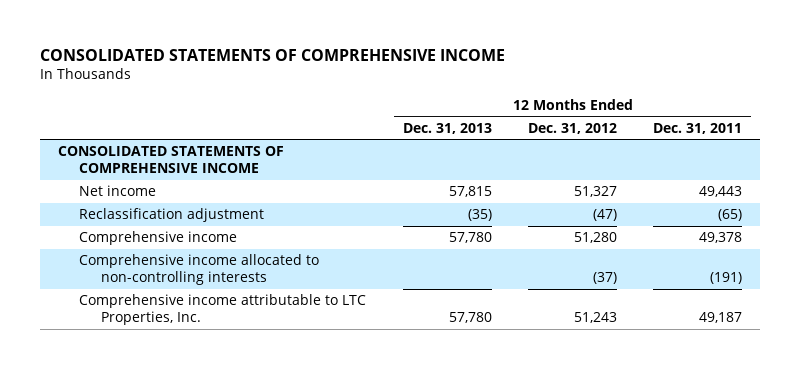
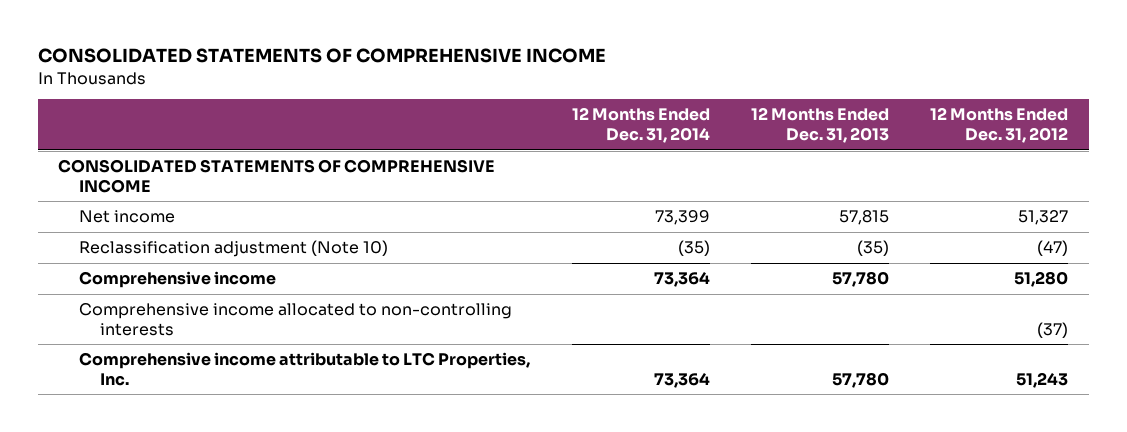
[653,122,743,134] Dec. 31, 2011 -> none
none -> [571,107,710,143] 12 Months Ended Dec. 31, 2014
[79,208,265,223] Reclassification adjustment -> [79,240,389,258] Reclassification adjustment (Note 10)

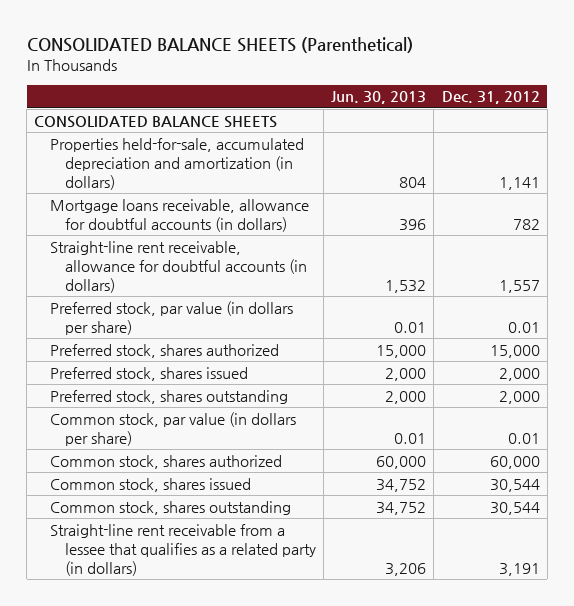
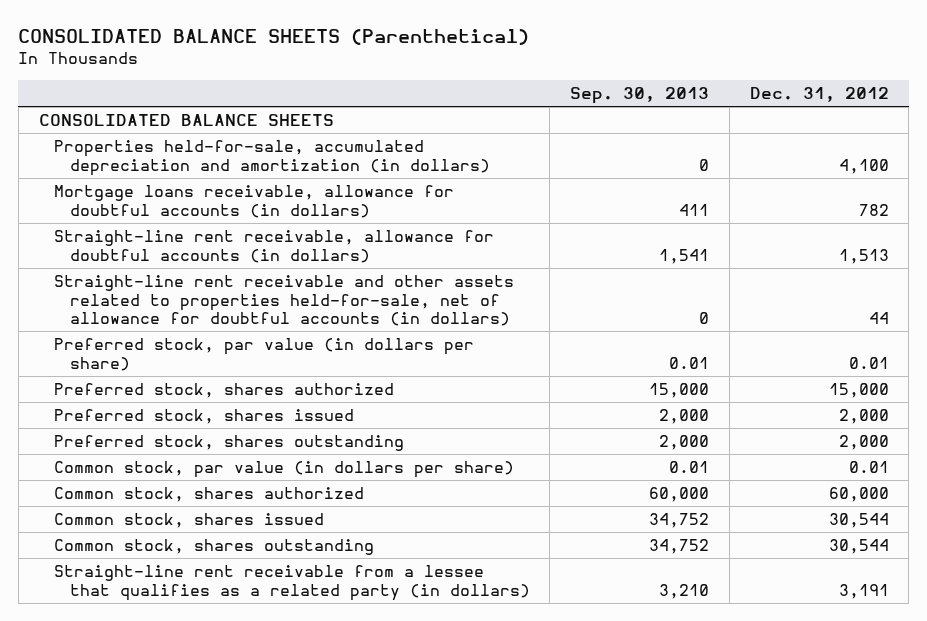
[331,91,427,105] Jun. 30, 2013 -> none
none -> [570,87,710,105] Sep. 30, 2013
[498,176,540,190] 1,141 -> [838,158,889,174] 4,100
[498,279,540,293] 1,557 -> [838,248,889,264] 1,513
none -> [54,275,515,327] Straight-line rent receivable and other assets related to properties held-for-sale, net of allowance for doubtful accounts (in dollars)

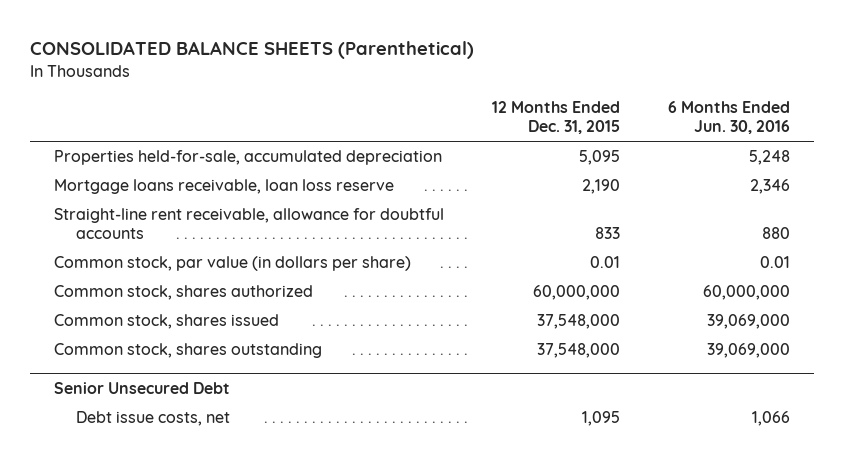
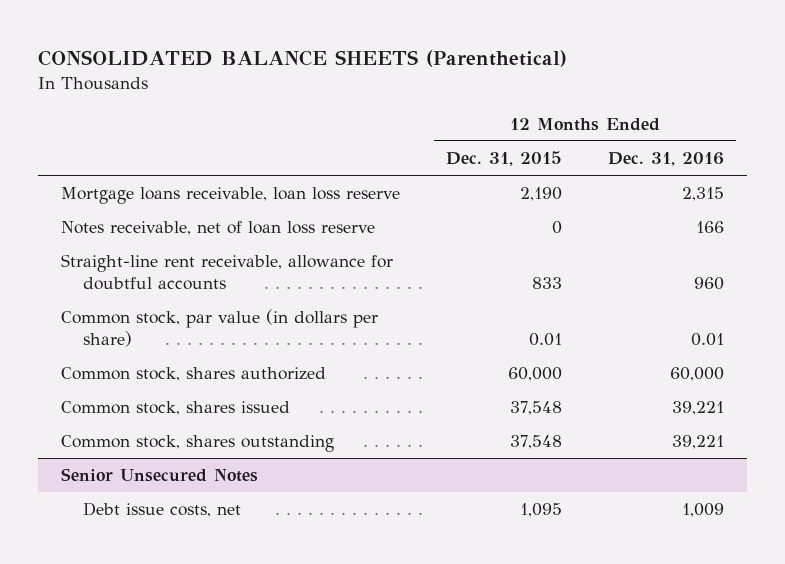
[667,100,790,135] 6 Months Ended Jun. 30, 2016 -> none
none -> [608,152,725,167] Dec. 31, 2016
[54,150,443,166] Properties held-for-sale, accumulated depreciation -> none
none -> [60,221,375,236] Notes receivable, net of loan loss reserve
[532,285,620,301] 60,000,000 -> [507,367,562,382] 60,000
[536,314,620,330] 37,548,000 -> [509,401,562,416] 37,548
[536,343,620,359] 37,548,000 -> [509,435,562,450] 37,548
[54,381,231,394] Senior Unsecured Debt -> [60,468,258,483] Senior Unsecured Notes

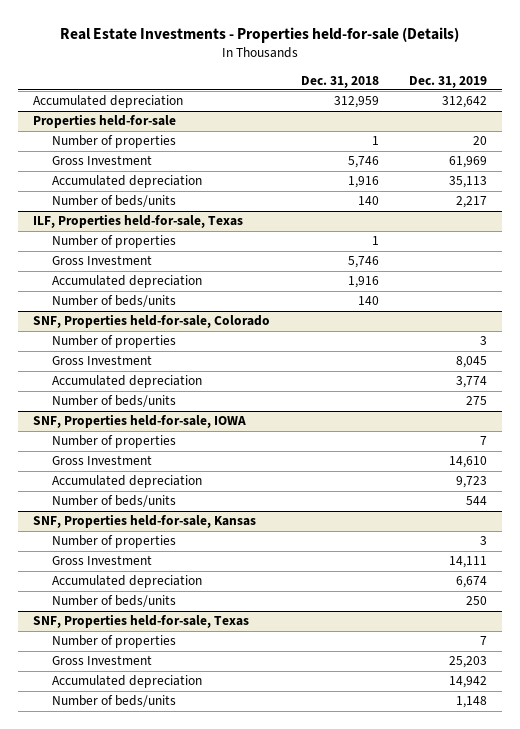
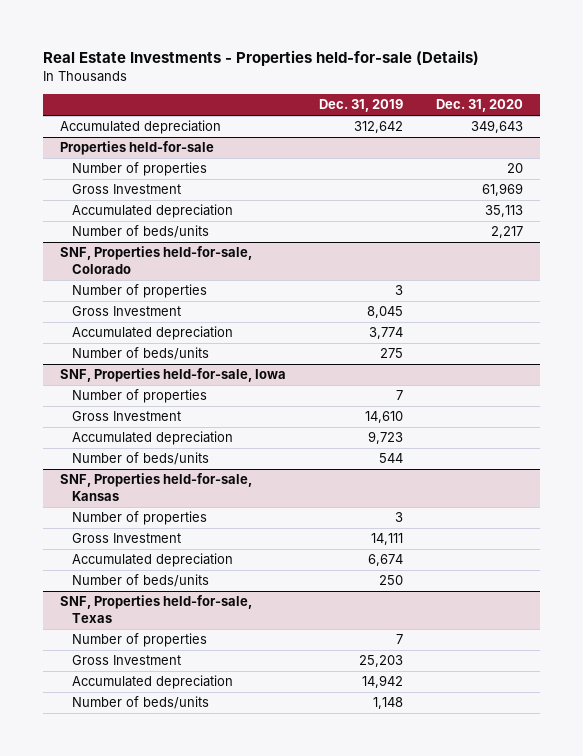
[300,75,379,88] Dec. 31, 2018 -> none
none -> [436,99,524,113] Dec. 31, 2020
[51,135,176,149] Number of properties -> none
[51,155,152,166] Gross Investment -> none
[51,175,202,189] Accumulated depreciation -> none
[51,195,176,208] Number of beds/units -> none
[33,214,244,229] ILF, Properties held-for-sale, Texas -> none
[33,414,247,429] SNF, Properties held-for-sale, IOWA -> [59,368,286,383] SNF, Properties held-for-sale, Iowa

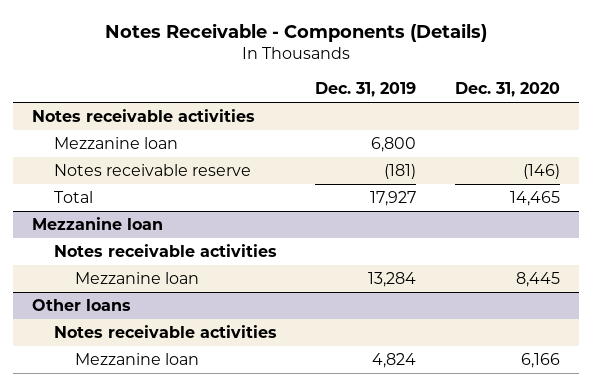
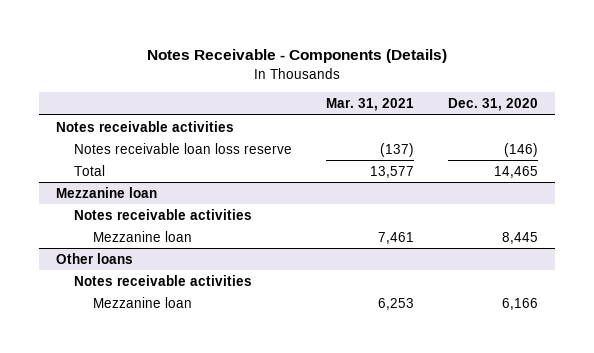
[315,81,417,97] Dec. 31, 2019 -> none
none -> [326,98,415,112] Mar. 31, 2021
[53,137,178,150] Mezzanine loan -> none
[53,164,251,177] Notes receivable reserve -> [74,142,293,154] Notes receivable loan loss reserve

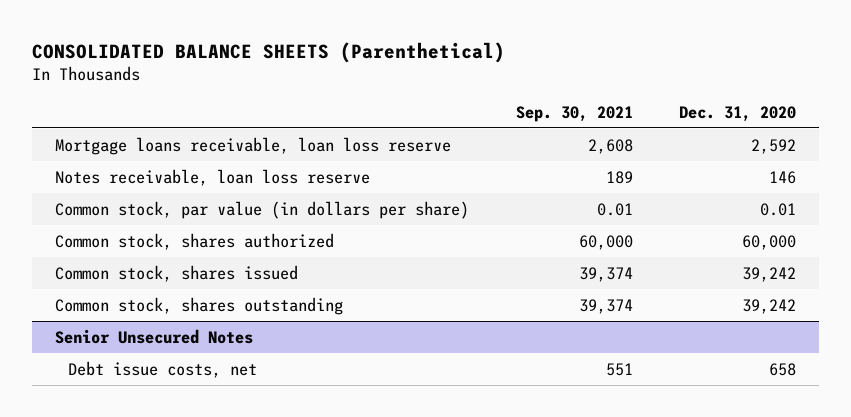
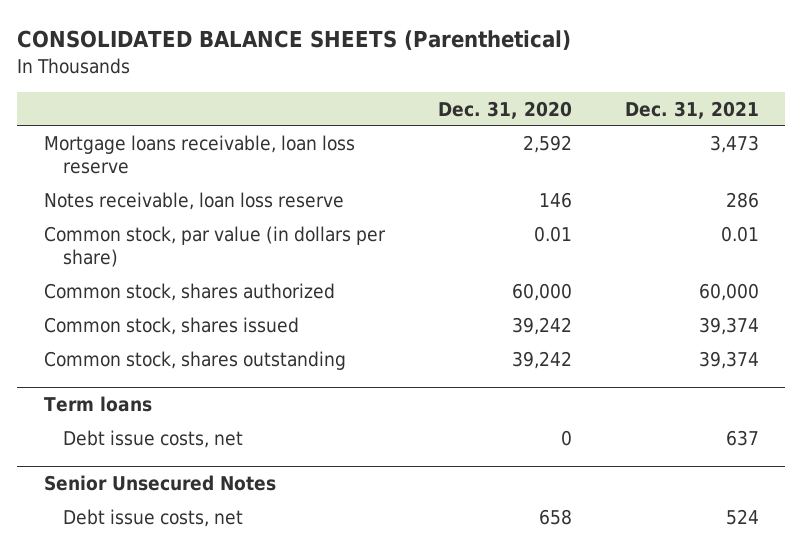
[515,105,633,122] Sep. 30, 2021 -> none
none -> [624,100,759,119] Dec. 31, 2021
none -> [43,396,152,413] Term loans
none -> [62,429,243,448] Debt issue costs, net

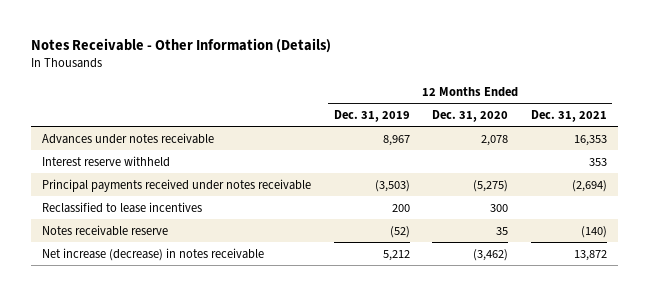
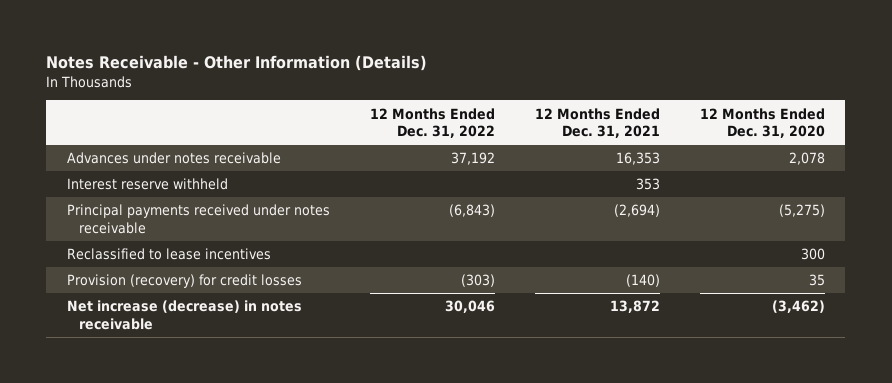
[333,109,410,122] Dec. 31, 2019 -> none
none -> [369,107,495,139] 12 Months Ended Dec. 31, 2022
[41,224,168,236] Notes receivable reserve -> [66,274,302,289] Provision (recovery) for credit losses

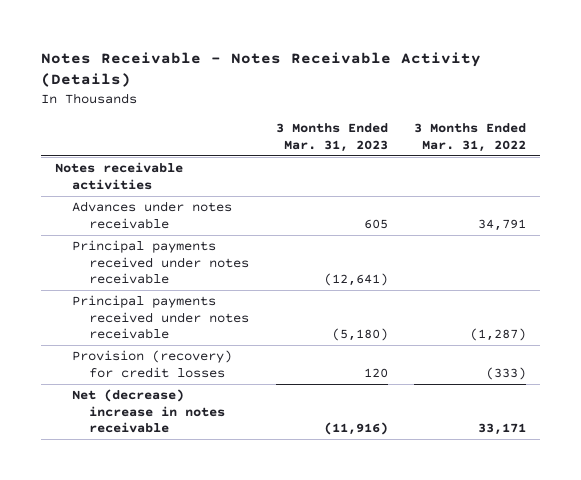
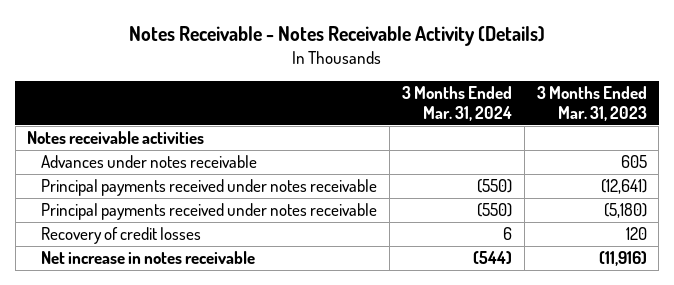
[414,123,527,152] 3 Months Ended Mar. 31, 2022 -> none
none -> [401,85,512,121] 3 Months Ended Mar. 31, 2024
[71,350,232,378] Provision (recovery) for credit losses -> [41,227,202,245] Recovery of credit losses
[71,389,225,434] Net (decrease) increase in notes receivable -> [41,251,256,265] Net increase in notes receivable

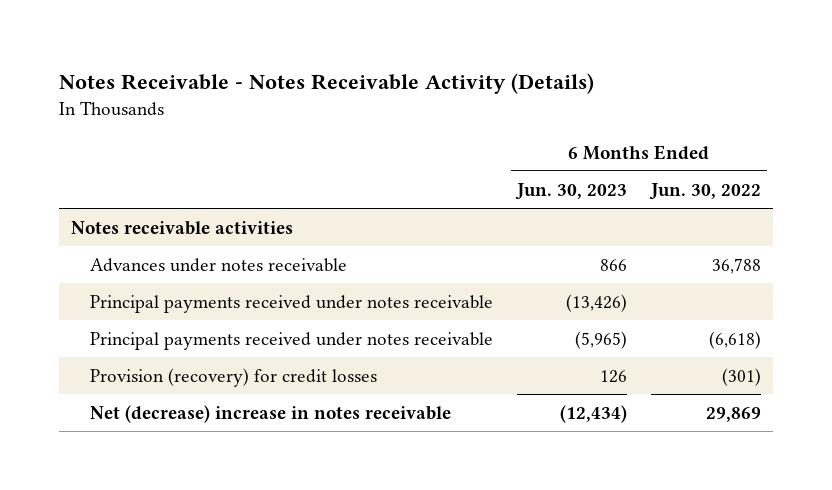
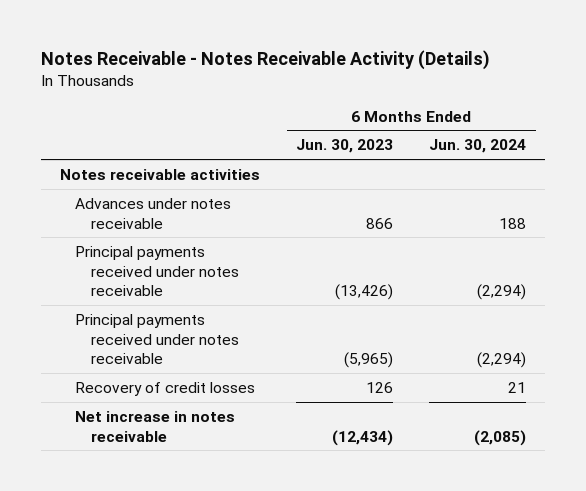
[649,182,762,200] Jun. 30, 2022 -> none
none -> [429,139,527,154] Jun. 30, 2024
[90,367,378,387] Provision (recovery) for credit losses -> [75,381,256,396] Recovery of credit losses
[90,404,452,423] Net (decrease) increase in notes receivable -> [75,410,236,442] Net increase in notes receivable

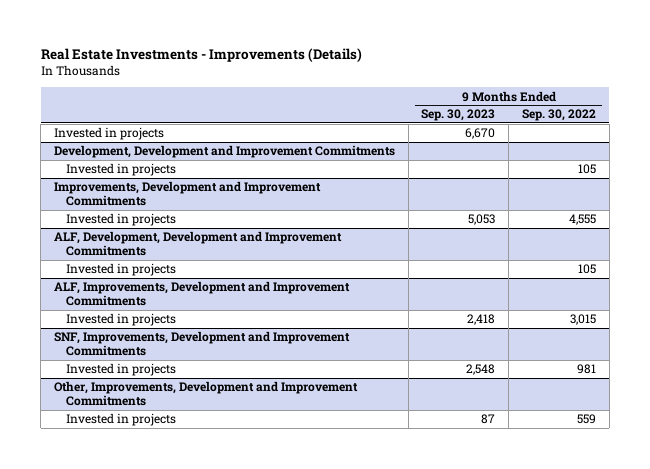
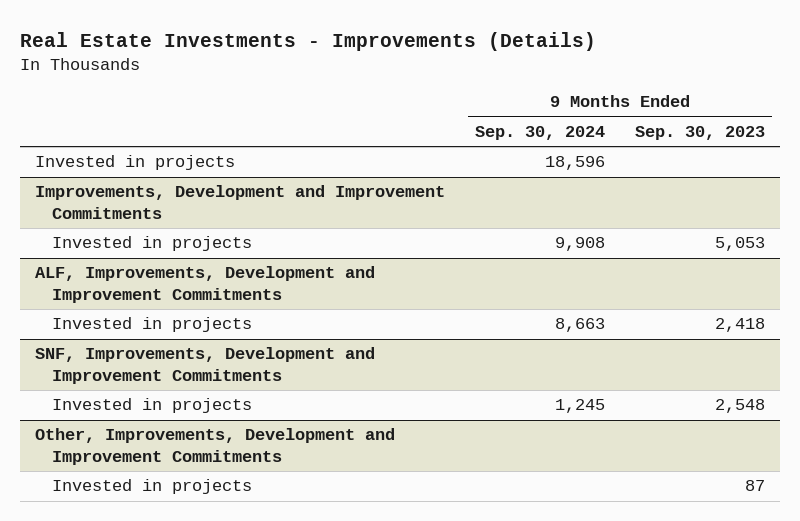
[521,109,596,122] Sep. 30, 2022 -> none
none -> [475,125,606,140] Sep. 30, 2024
[53,127,164,141] Invested in projects -> none
[53,145,395,159] Development, Development and Improvement Commitments -> none
[53,231,342,256] ALF, Development, Development and Improvement Commitments -> none
[66,263,177,277] Invested in projects -> none

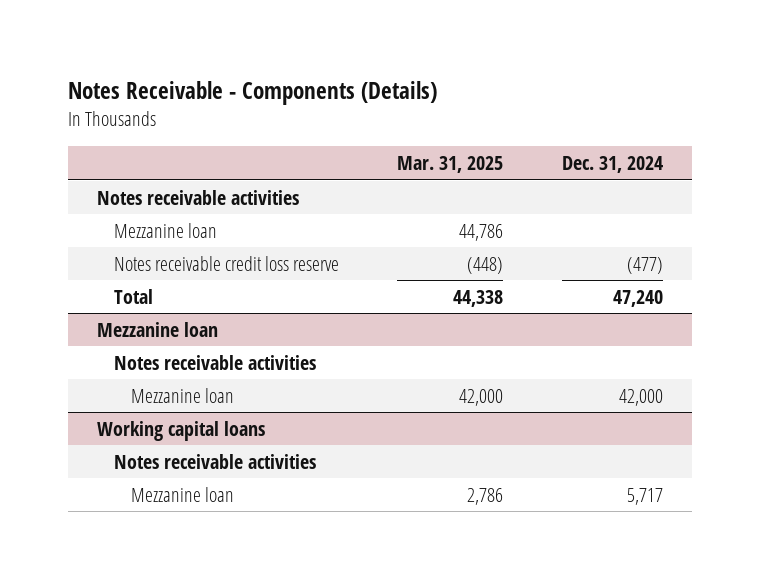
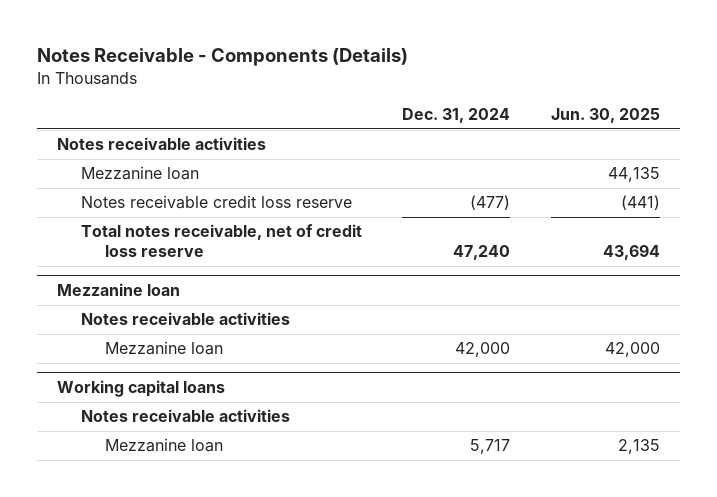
[397,156,504,174] Mar. 31, 2025 -> none
none -> [550,108,660,124] Jun. 30, 2025
[113,288,153,304] Total -> [80,224,362,257] Total notes receivable, net of credit loss reserve

